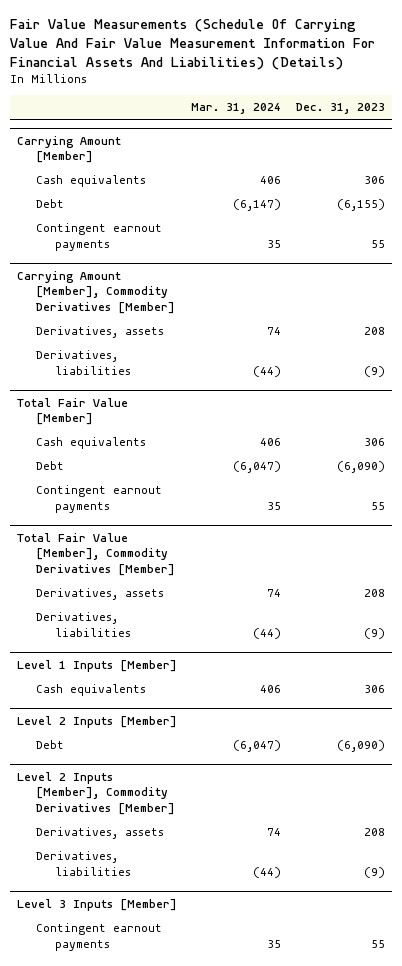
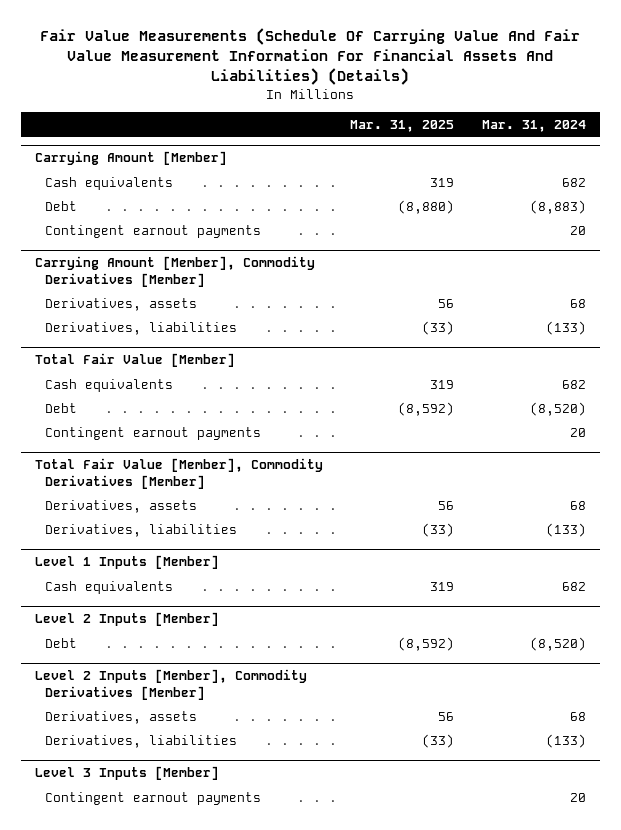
[295,103,385,115] Dec. 31, 2023 -> none
none -> [350,119,455,132] Mar. 31, 2025
[260,176,282,185] 406 -> [562,177,587,187] 682
[233,199,282,212] (6,147) -> [530,199,587,214] (8,883)
[267,239,282,248] 35 -> [570,225,587,235] 20
[267,327,282,336] 74 -> [570,298,587,308] 68
[253,365,282,377] (44) -> [546,320,587,335] (133)
[260,438,282,447] 406 -> [562,379,587,389] 682
[233,461,282,474] (6,047) -> [530,401,587,416] (8,520)
[267,501,282,510] 35 -> [570,427,587,437] 20
[267,589,282,598] 74 -> [570,500,587,510] 68
[253,627,282,639] (44) -> [546,522,587,537] (133)
[260,685,282,694] 406 -> [562,581,587,591] 682
[233,740,282,753] (6,047) -> [530,636,587,651] (8,520)
[267,828,282,837] 74 -> [570,711,587,721] 68
[253,866,282,878] (44) -> [546,733,587,748] (133)
[267,939,282,948] 35 -> [570,792,587,802] 20

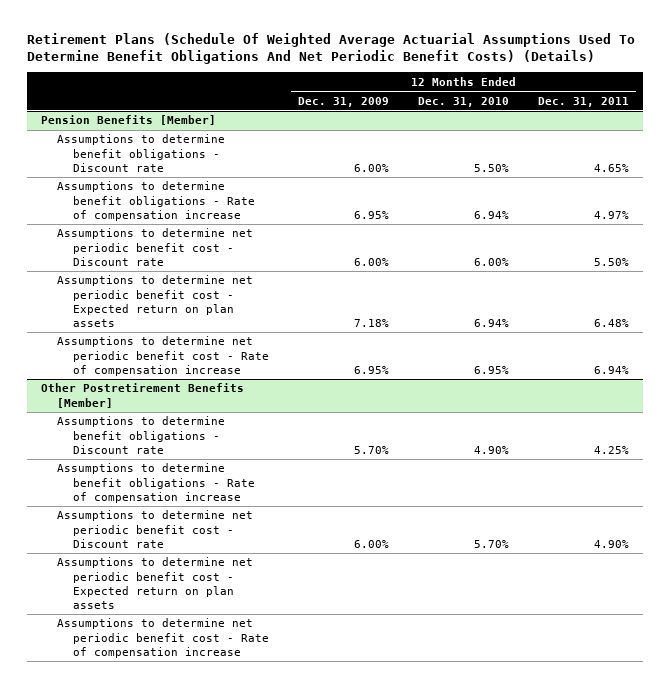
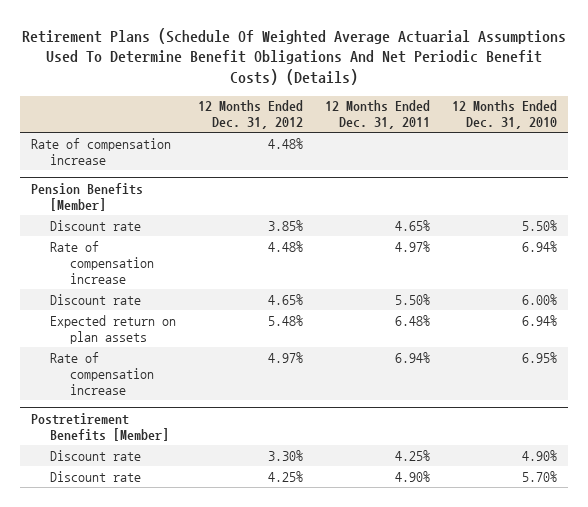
[298,96,390,107] Dec. 31, 2009 -> none
none -> [198,100,304,130] 12 Months Ended Dec. 31, 2012
none -> [30,137,171,165] Rate of compensation increase
[57,463,256,503] Assumptions to determine benefit obligations - Rate of compensation increase -> none
[57,557,254,609] Assumptions to determine net periodic benefit cost - Expected return on plan assets -> none
[57,618,270,658] Assumptions to determine net periodic benefit cost - Rate of compensation increase -> none
[57,134,226,172] Assumptions to determine benefit obligations - Discount rate -> [50,219,142,231] Discount rate
[57,181,256,221] Assumptions to determine benefit obligations - Rate of compensation increase -> [50,240,155,284] Rate of compensation increase
[57,228,254,266] Assumptions to determine net periodic benefit cost - Discount rate -> [50,293,142,305] Discount rate
[57,275,254,327] Assumptions to determine net periodic benefit cost - Expected return on plan assets -> [50,314,177,344] Expected return on plan assets
[57,336,270,376] Assumptions to determine net periodic benefit cost - Rate of compensation increase -> [50,351,155,395] Rate of compensation increase
[41,383,245,408] Other Postretirement Benefits [Member] -> [30,412,170,441] Postretirement Benefits [Member]
[57,416,226,454] Assumptions to determine benefit obligations - Discount rate -> [50,449,142,461] Discount rate
[57,510,254,548] Assumptions to determine net periodic benefit cost - Discount rate -> [50,470,142,482] Discount rate

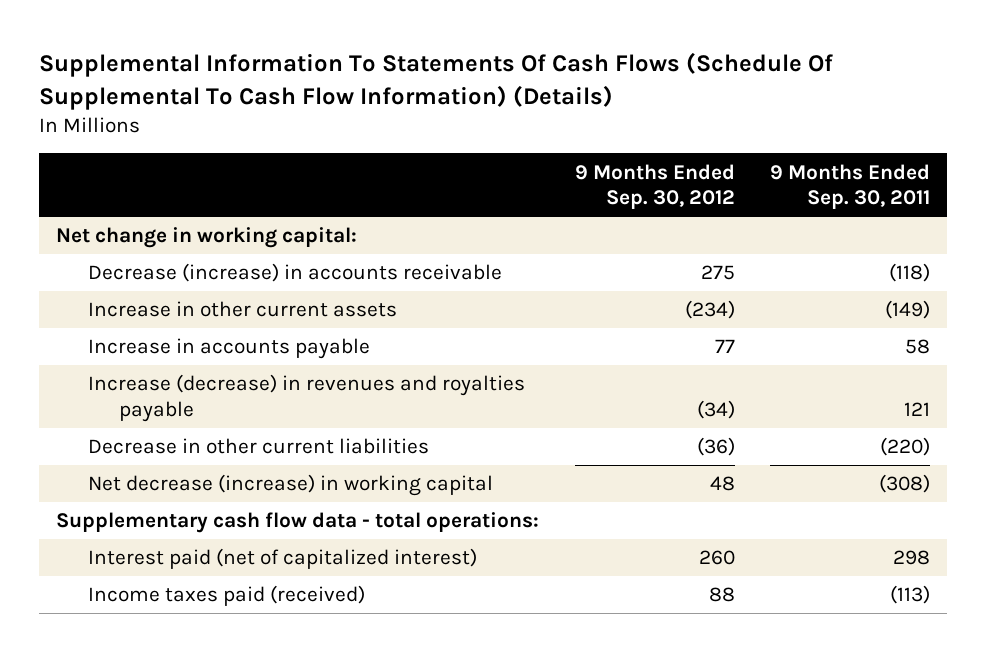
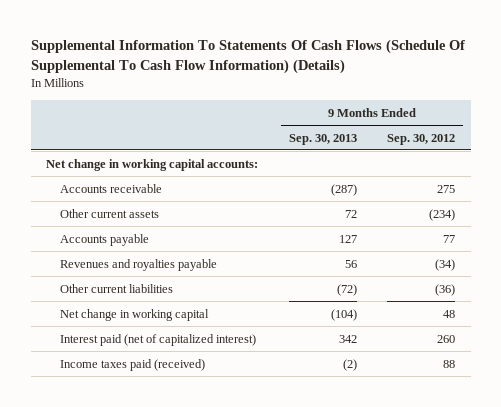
[769,163,930,210] 9 Months Ended Sep. 30, 2011 -> none
none -> [288,133,357,145] Sep. 30, 2013
[56,512,540,534] Supplementary cash flow data - total operations: -> none
[56,227,358,249] Net change in working capital: -> [45,158,258,171] Net change in working capital accounts:
[87,263,502,283] Decrease (increase) in accounts receivable -> [60,183,163,193] Accounts receivable
[87,301,397,318] Increase in other current assets -> [60,208,160,218] Other current assets
[87,338,370,360] Increase in accounts payable -> [60,233,150,246] Accounts payable
[87,374,525,422] Increase (decrease) in revenues and royalties payable -> [60,258,218,271] Revenues and royalties payable
[87,438,429,455] Decrease in other current liabilities -> [60,283,174,293] Other current liabilities
[87,474,493,497] Net decrease (increase) in working capital -> [60,308,210,321] Net change in working capital

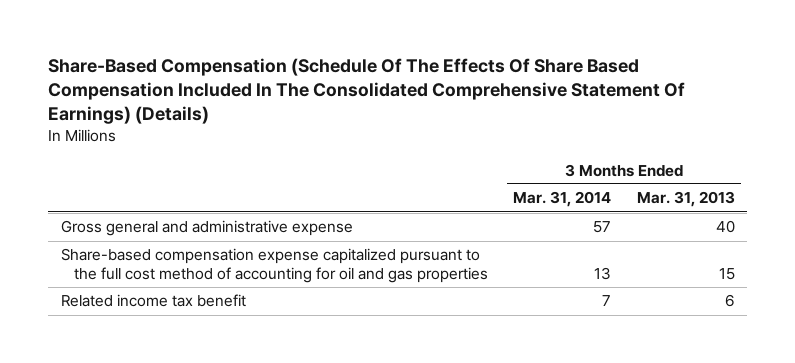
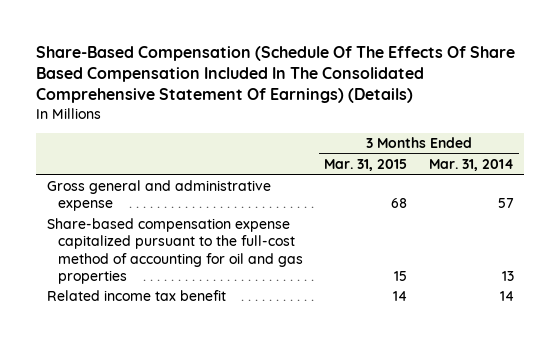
[636,191,735,208] Mar. 31, 2013 -> none
none -> [324,159,408,172] Mar. 31, 2015
[60,248,489,284] Share-based compensation expense capitalized pursuant to the full cost method of accounting for oil and gas properties -> [46,218,304,284] Share-based compensation expense capitalized pursuant to the full-cost method of accounting for oil and gas properties
[602,295,612,307] 7 -> [499,291,514,302] 14

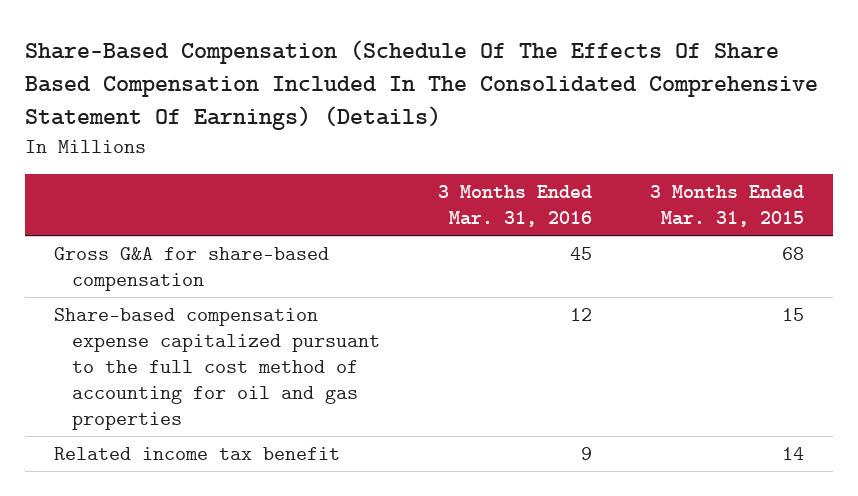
[428,159,514,172] Mar. 31, 2014 -> none
none -> [437,185,592,228] 3 Months Ended Mar. 31, 2016
[46,180,271,212] Gross general and administrative expense -> [54,247,330,292] Gross G&A for share-based compensation
[46,218,304,284] Share-based compensation expense capitalized pursuant to the full-cost method of accounting for oil and gas properties -> [54,308,380,431] Share-based compensation expense capitalized pursuant to the full cost method of accounting for oil and gas properties

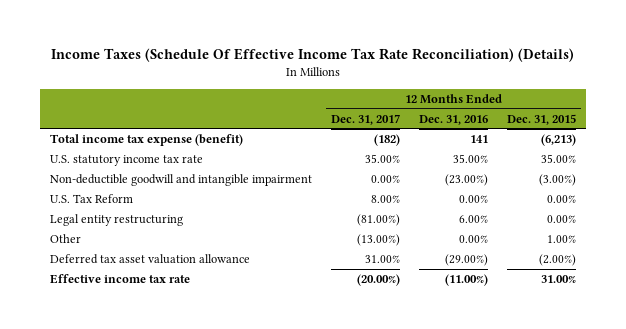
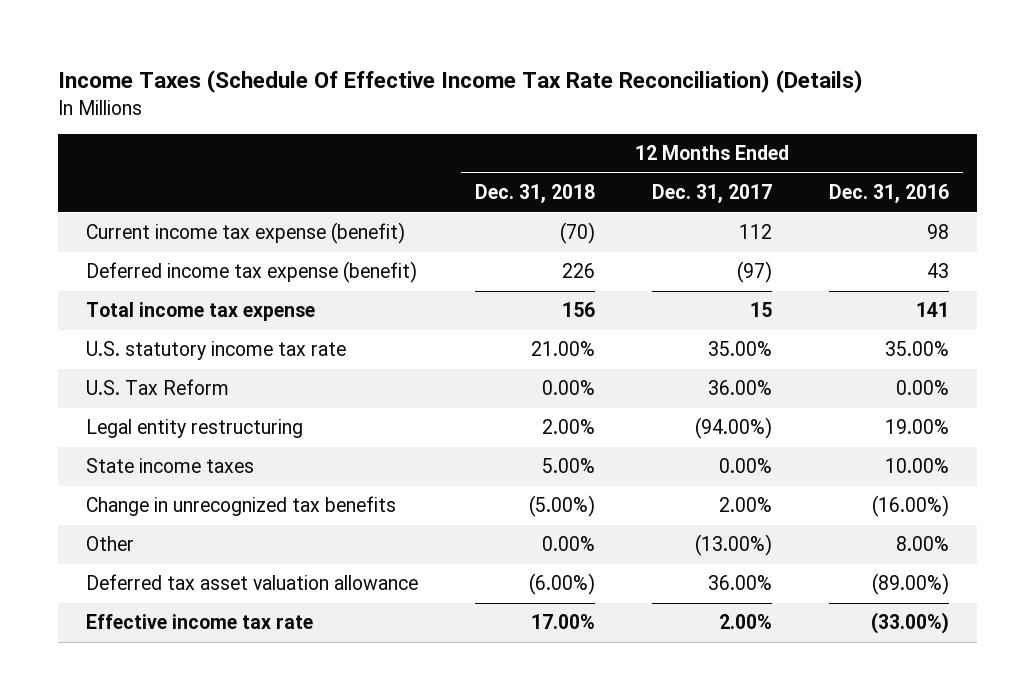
[507,113,577,125] Dec. 31, 2015 -> none
none -> [475,184,596,204] Dec. 31, 2018
none -> [86,222,406,245] Current income tax expense (benefit)
none -> [86,261,418,284] Deferred income tax expense (benefit)
[49,133,243,146] Total income tax expense (benefit) -> [86,302,316,322] Total income tax expense
[373,133,400,146] (182) -> [749,302,772,318] 15
[49,173,312,186] Non-deductible goodwill and intangible impairment -> none
[370,194,400,203] 8.00% -> [707,380,772,396] 36.00%
[356,213,400,226] (81.00%) -> [694,417,772,440] (94.00%)
[459,214,489,223] 6.00% -> [884,419,949,435] 19.00%
none -> [86,458,255,474] State income taxes
none -> [86,496,397,517] Change in unrecognized tax benefits
[459,234,489,243] 0.00% -> [895,536,949,552] 8.00%
[364,254,400,263] 31.00% -> [707,575,772,591] 36.00%
[445,253,489,266] (29.00%) -> [871,573,949,596] (89.00%)
[356,273,400,286] (20.00%) -> [718,614,772,630] 2.00%
[445,273,489,286] (11.00%) -> [870,612,949,635] (33.00%)

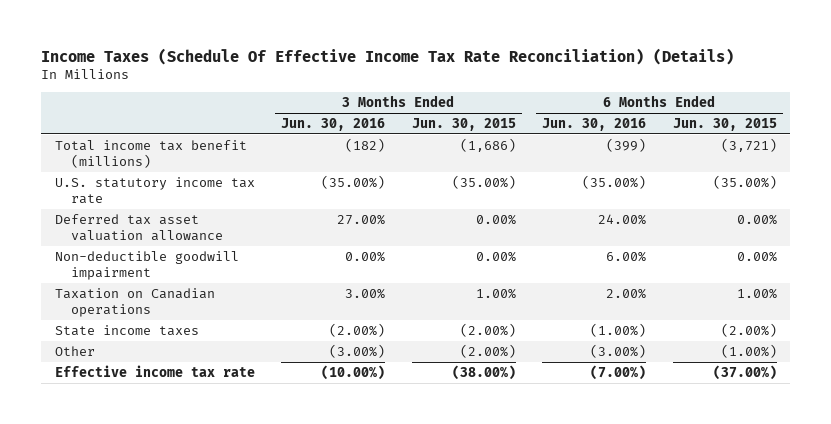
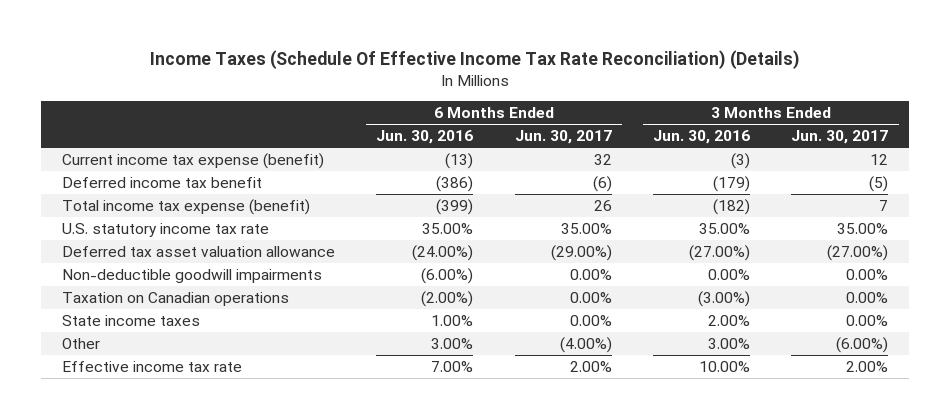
[411,117,516,131] Jun. 30, 2015 -> none
[672,117,777,131] Jun. 30, 2015 -> none
none -> [514,130,612,145] Jun. 30, 2017
none -> [791,130,889,145] Jun. 30, 2017
none -> [62,152,325,169] Current income tax expense (benefit)
none -> [62,176,263,188] Deferred income tax benefit
[54,139,247,169] Total income tax benefit (millions) -> [62,198,311,215] Total income tax expense (benefit)
[321,174,386,189] (35.00%) -> [698,222,750,234] 35.00%
[582,174,647,189] (35.00%) -> [422,222,474,234] 35.00%
[337,213,386,225] 27.00% -> [688,244,750,261] (27.00%)
[598,213,647,225] 24.00% -> [412,244,474,261] (24.00%)
[54,250,239,281] Non-deductible goodwill impairment -> [62,268,323,283] Non-deductible goodwill impairments
[606,250,647,262] 6.00% -> [421,267,474,284] (6.00%)
[345,287,386,299] 3.00% -> [697,290,750,307] (3.00%)
[606,287,647,299] 2.00% -> [421,290,474,307] (2.00%)
[329,322,386,337] (2.00%) -> [707,314,750,326] 2.00%
[590,322,647,337] (1.00%) -> [431,314,474,326] 1.00%
[329,343,386,358] (3.00%) -> [707,337,750,349] 3.00%
[590,343,647,358] (3.00%) -> [431,337,474,349] 3.00%
[321,364,386,380] (10.00%) -> [698,360,750,372] 10.00%
[590,364,647,380] (7.00%) -> [431,360,474,372] 7.00%

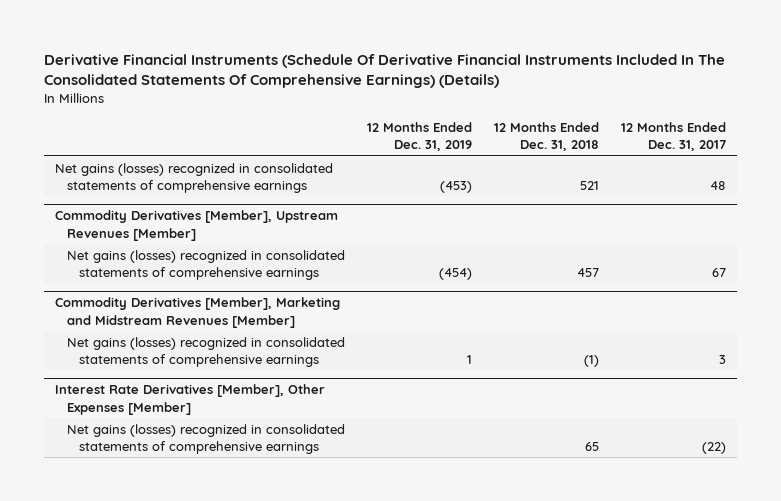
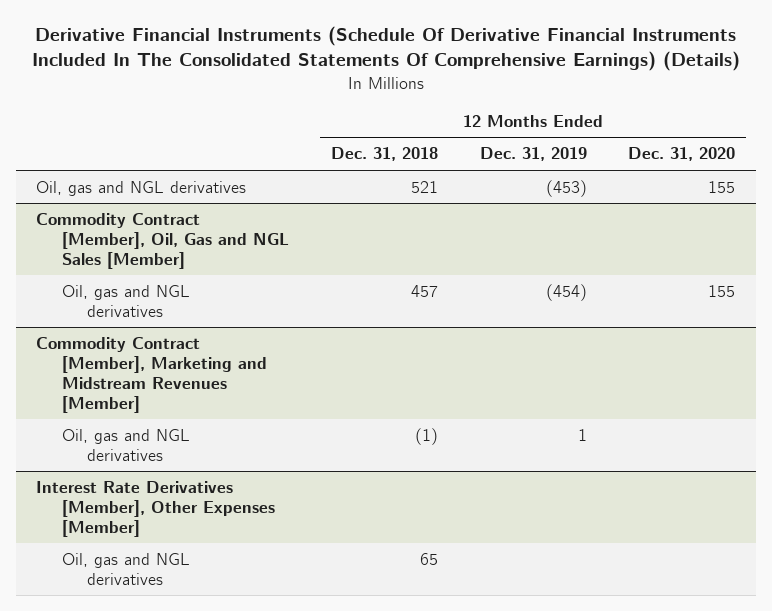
[621,122,727,152] 12 Months Ended Dec. 31, 2017 -> none
none -> [628,147,736,162] Dec. 31, 2020
[55,210,339,241] Commodity Derivatives [Member], Upstream Revenues [Member] -> none
[55,162,334,193] Net gains (losses) recognized in consolidated statements of comprehensive earnings -> [36,180,247,196] Oil, gas and NGL derivatives
none -> [36,212,289,269] Commodity Contract [Member], Oil, Gas and NGL Sales [Member]
[67,249,346,280] Net gains (losses) recognized in consolidated statements of comprehensive earnings -> [61,284,190,317] Oil, gas and NGL derivatives
[55,297,341,328] Commodity Derivatives [Member], Marketing and Midstream Revenues [Member] -> [36,336,267,413] Commodity Contract [Member], Marketing and Midstream Revenues [Member]
[67,336,346,367] Net gains (losses) recognized in consolidated statements of comprehensive earnings -> [61,428,190,461] Oil, gas and NGL derivatives
[67,423,346,454] Net gains (losses) recognized in consolidated statements of comprehensive earnings -> [61,552,190,585] Oil, gas and NGL derivatives

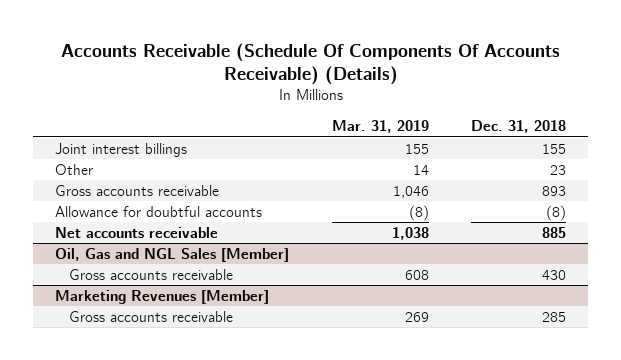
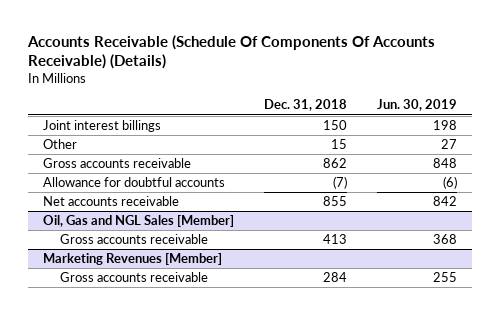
[331,120,429,134] Mar. 31, 2019 -> none
none -> [376,99,457,112] Jun. 30, 2019
[542,143,567,154] 155 -> [322,120,347,131] 150
[550,164,567,175] 23 -> [330,139,347,150] 15
[542,185,567,196] 893 -> [322,158,347,169] 862
[546,204,567,221] (8) -> [332,176,347,190] (7)
[542,226,567,238] 885 -> [322,196,347,207] 855
[542,269,567,280] 430 -> [322,234,347,245] 413
[542,311,567,322] 285 -> [322,272,347,283] 284

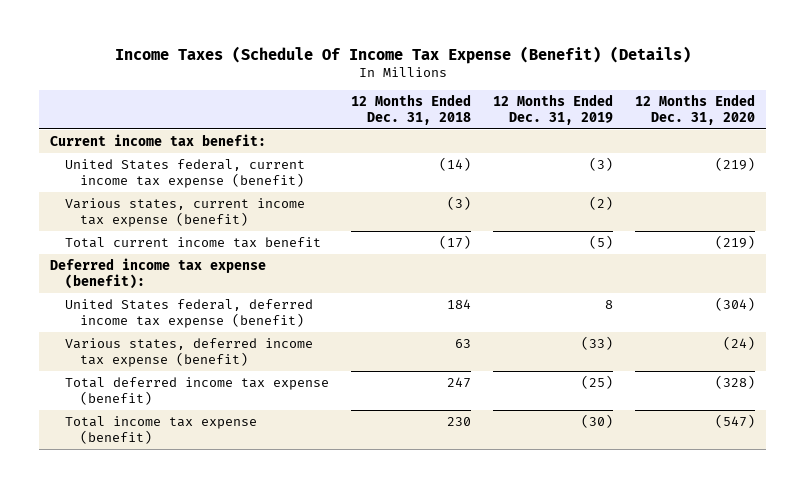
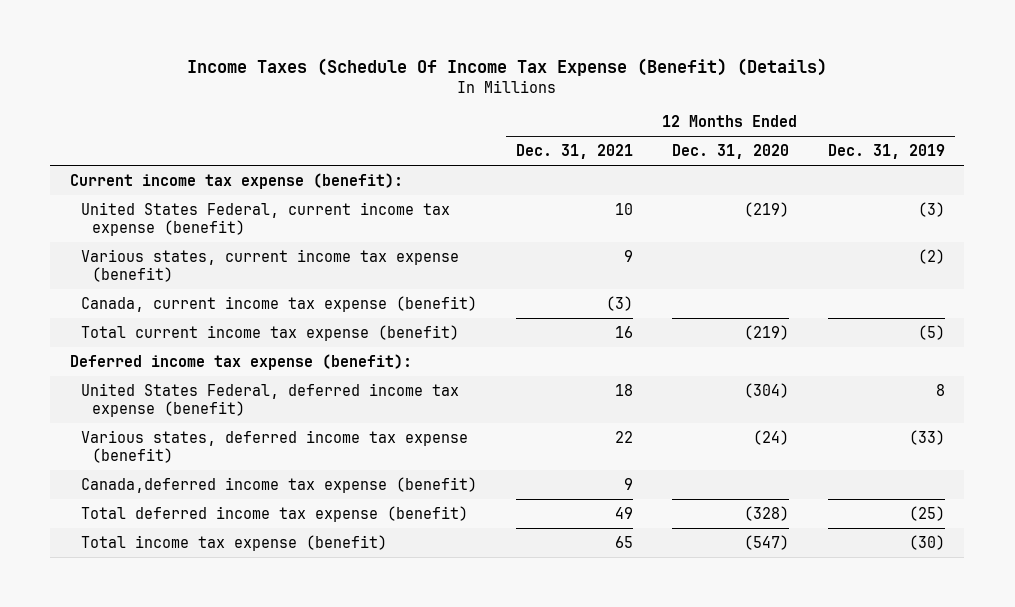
[351,94,472,125] 12 Months Ended Dec. 31, 2018 -> none
none -> [515,144,633,160] Dec. 31, 2021
[50,134,267,147] Current income tax benefit: -> [69,172,403,189] Current income tax expense (benefit):
[65,159,306,188] United States federal, current income tax expense (benefit) -> [80,201,450,236] United States Federal, current income tax expense (benefit)
none -> [80,295,477,312] Canada, current income tax expense (benefit)
[65,237,322,249] Total current income tax benefit -> [80,324,459,341] Total current income tax expense (benefit)
[65,299,314,328] United States federal, deferred income tax expense (benefit) -> [80,382,459,417] United States Federal, deferred income tax expense (benefit)
none -> [80,476,477,493] Canada,deferred income tax expense (benefit)

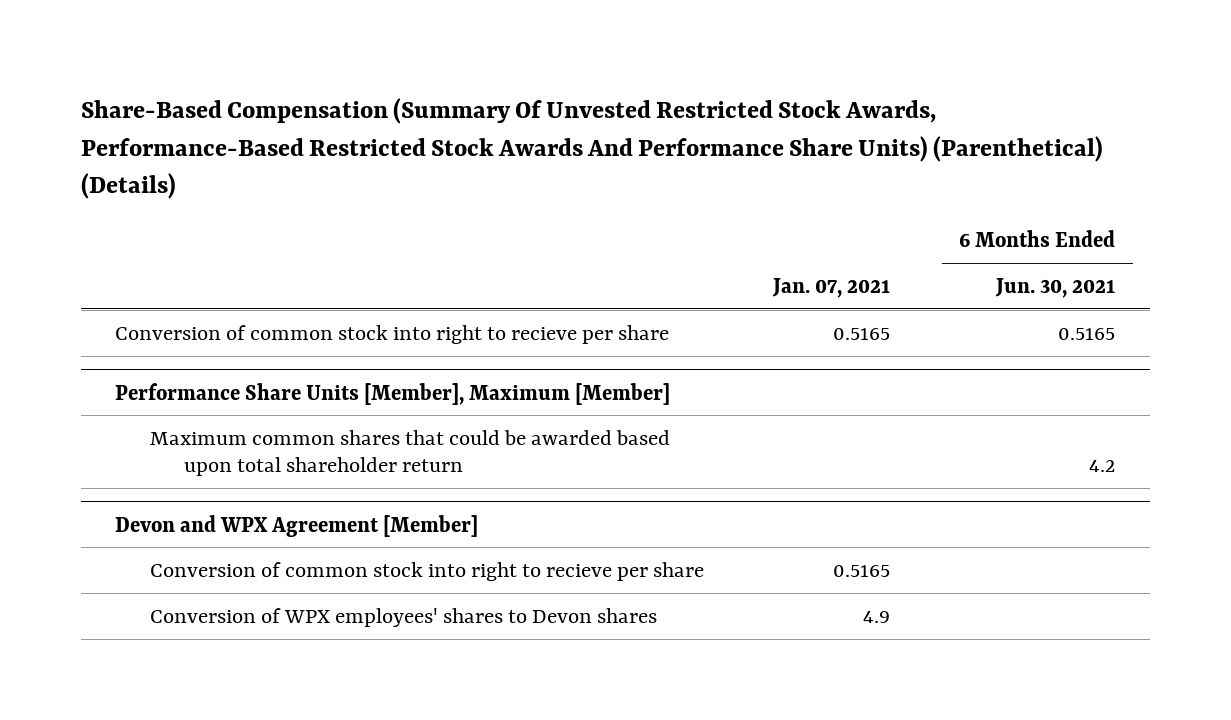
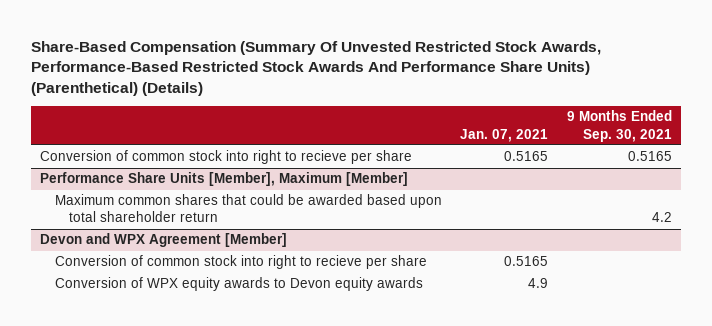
[995,277,1116,298] 6 Months Ended Jun. 30, 2021 -> none
none -> [566,110,672,142] 9 Months Ended Sep. 30, 2021
[149,607,657,627] Conversion of WPX employees' shares to Devon shares -> [54,277,423,292] Conversion of WPX equity awards to Devon equity awards

